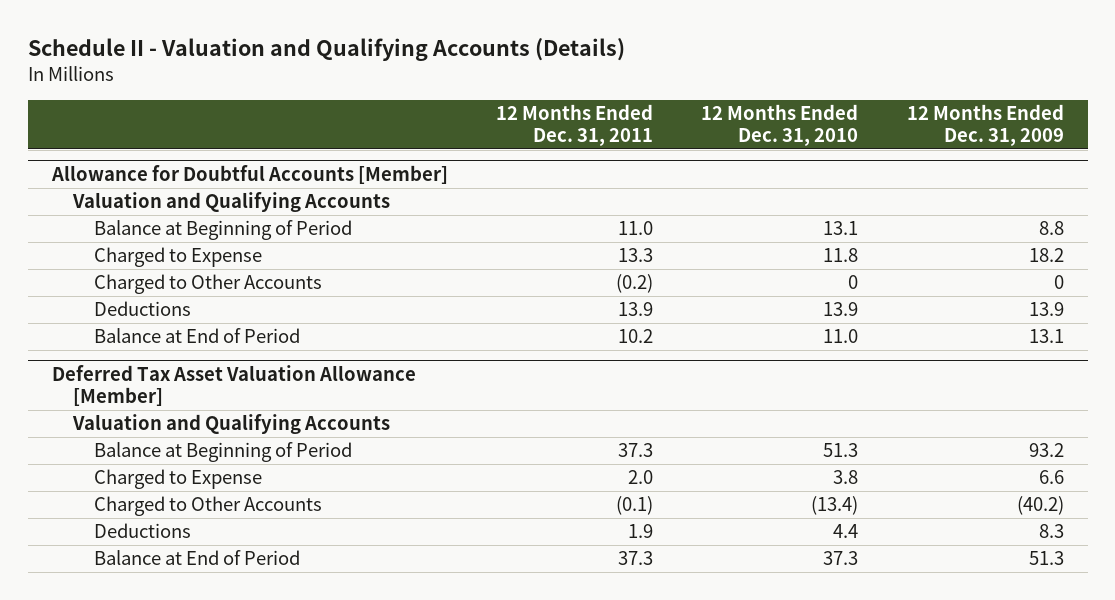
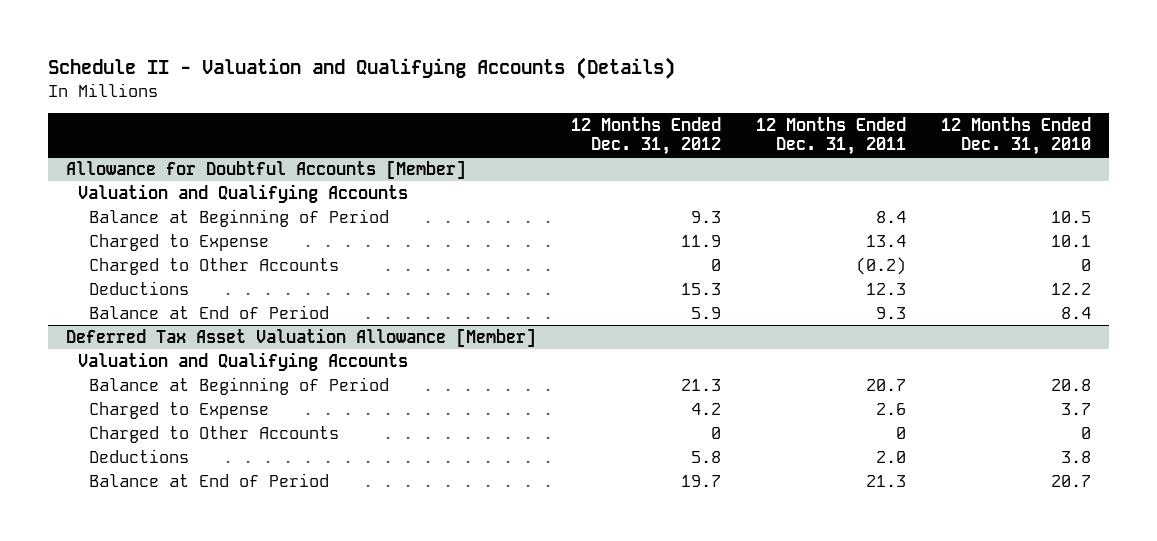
[906,104,1064,146] 12 Months Ended Dec. 31, 2009 -> none
none -> [571,116,722,156] 12 Months Ended Dec. 31, 2012
[618,221,654,236] 11.0 -> [876,210,907,223] 8.4
[823,221,859,236] 13.1 -> [1051,210,1092,223] 10.5
[618,248,654,263] 13.3 -> [866,234,907,247] 13.4
[823,248,859,263] 11.8 -> [1051,234,1092,247] 10.1
[618,302,654,317] 13.9 -> [866,282,907,295] 12.3
[823,302,859,317] 13.9 -> [1051,282,1092,295] 12.2
[618,329,654,344] 10.2 -> [876,306,907,319] 9.3
[823,329,859,344] 11.0 -> [1061,306,1092,319] 8.4
[618,443,654,458] 37.3 -> [866,378,907,391] 20.7
[823,443,859,458] 51.3 -> [1051,378,1092,391] 20.8
[628,470,654,485] 2.0 -> [876,402,907,415] 2.6
[833,470,859,485] 3.8 -> [1061,402,1092,415] 3.7
[616,496,654,516] (0.1) -> [896,426,907,439] 0
[811,496,859,516] (13.4) -> [1081,426,1092,439] 0
[628,524,654,539] 1.9 -> [876,450,907,463] 2.0
[833,524,859,539] 4.4 -> [1061,450,1092,463] 3.8
[618,551,654,566] 37.3 -> [866,474,907,487] 21.3
[823,551,859,566] 37.3 -> [1051,474,1092,487] 20.7

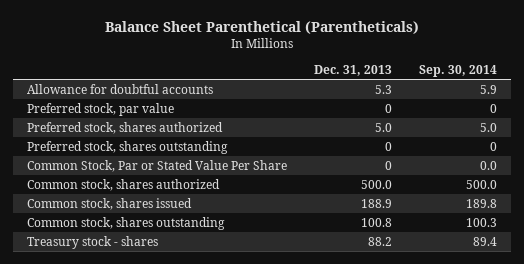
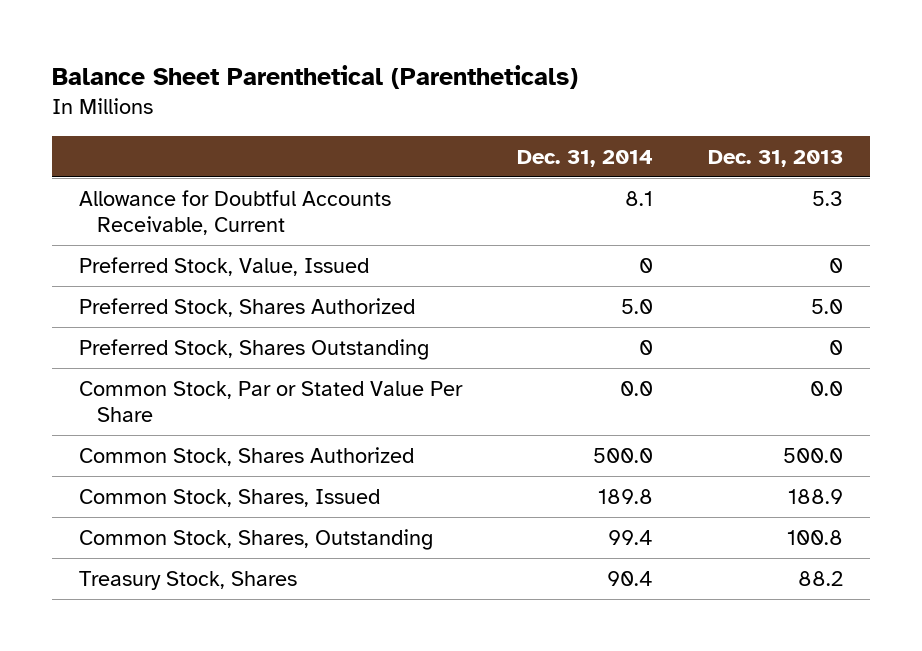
[419,64,498,77] Sep. 30, 2014 -> none
none -> [517,149,654,167] Dec. 31, 2014
[26,83,213,94] Allowance for doubtful accounts -> [79,189,392,235] Allowance for Doubtful Accounts Receivable, Current
[26,102,174,116] Preferred stock, par value -> [79,256,370,276] Preferred Stock, Value, Issued
[26,121,223,134] Preferred stock, shares authorized -> [79,297,416,317] Preferred Stock, Shares Authorized
[26,140,228,154] Preferred stock, shares outstanding -> [79,338,430,360] Preferred Stock, Shares Outstanding
[385,160,393,170] 0 -> [809,380,843,396] 0.0
[26,178,220,191] Common stock, shares authorized -> [79,446,415,466] Common Stock, Shares Authorized
[26,197,192,210] Common stock, shares issued -> [79,488,381,507] Common Stock, Shares, Issued
[26,216,225,230] Common stock, shares outstanding -> [79,528,434,550] Common Stock, Shares, Outstanding
[26,235,158,249] Treasury stock - shares -> [79,570,298,590] Treasury Stock, Shares

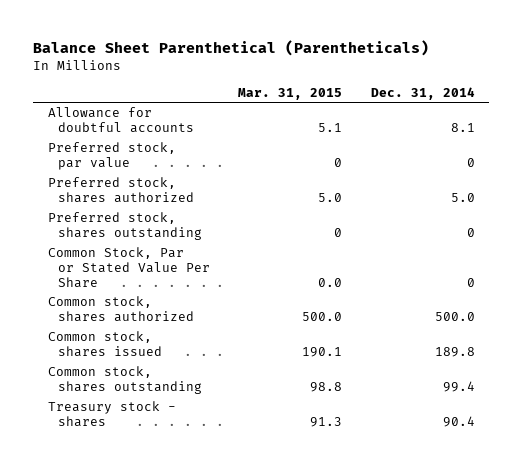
[707,149,843,167] Dec. 31, 2013 -> none
none -> [238,87,343,100] Mar. 31, 2015
[79,189,392,235] Allowance for Doubtful Accounts Receivable, Current -> [47,107,194,133] Allowance for doubtful accounts
[79,256,370,276] Preferred Stock, Value, Issued -> [47,142,176,170] Preferred stock, par value
[79,297,416,317] Preferred Stock, Shares Authorized -> [47,177,194,203] Preferred stock, shares authorized
[79,338,430,360] Preferred Stock, Shares Outstanding -> [47,212,202,240] Preferred stock, shares outstanding
[620,380,654,396] 0.0 -> [466,277,475,287] 0
[79,446,415,466] Common Stock, Shares Authorized -> [47,296,194,322] Common stock, shares authorized
[79,488,381,507] Common Stock, Shares, Issued -> [47,331,162,357] Common stock, shares issued
[79,528,434,550] Common Stock, Shares, Outstanding -> [47,366,202,394] Common stock, shares outstanding
[79,570,298,590] Treasury Stock, Shares -> [47,401,176,427] Treasury stock - shares

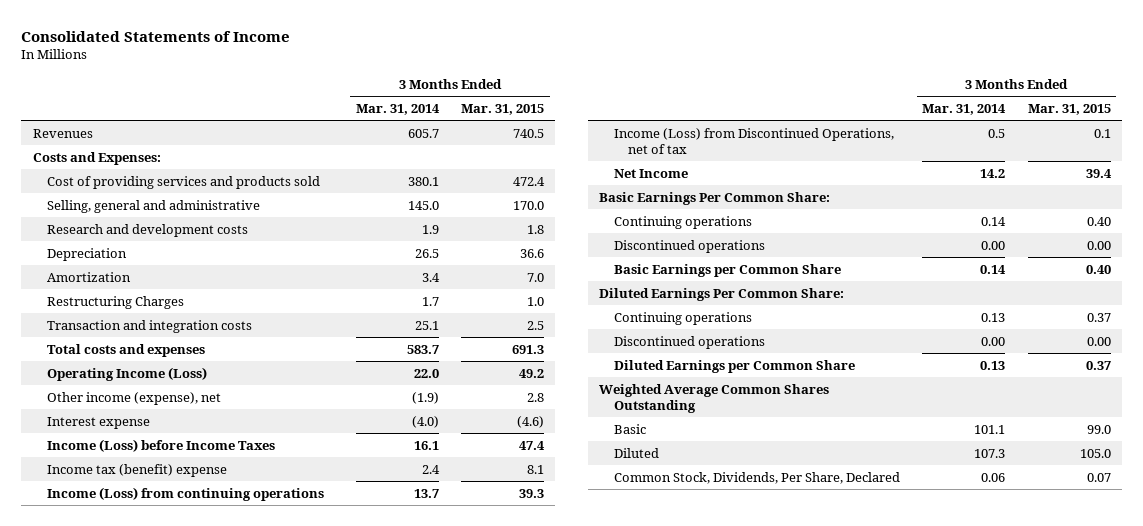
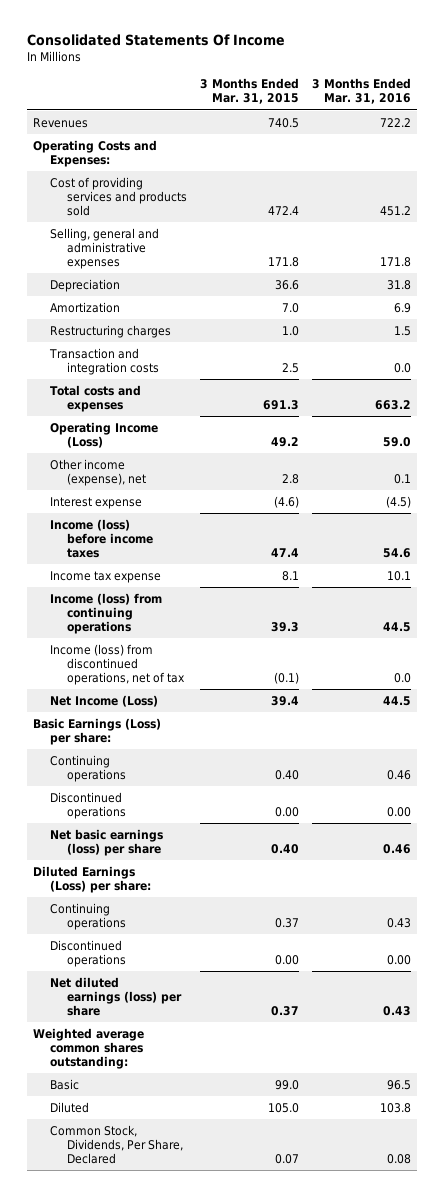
[21,30,291,42] Consolidated Statements of Income -> [26,34,285,47] Consolidated Statements Of Income
[355,104,440,116] Mar. 31, 2014 -> none
none -> [311,78,411,105] 3 Months Ended Mar. 31, 2016
[32,151,161,165] Costs and Expenses: -> [33,139,158,167] Operating Costs and Expenses:
[47,223,249,237] Research and development costs -> none
[47,199,261,213] Selling, general and administrative -> [49,227,159,269] Selling, general and administrative expenses
[513,200,545,210] 170.0 -> [267,256,299,267] 171.8
[47,295,185,309] Restructuring Charges -> [49,324,171,338] Restructuring charges
[47,438,276,452] Income (Loss) before Income Taxes -> [49,518,153,558] Income (loss) before income taxes
[47,463,228,477] Income tax (benefit) expense -> [49,570,161,583] Income tax expense
[47,486,325,501] Income (Loss) from continuing operations -> [49,592,162,634] Income (loss) from continuing operations
[613,127,894,154] Income (Loss) from Discontinued Operations, net of tax -> [49,643,185,685] Income (loss) from discontinued operations, net of tax
[1093,128,1111,138] 0.1 -> [273,671,299,684] (0.1)
[613,168,688,178] Net Income -> [49,694,158,707] Net Income (Loss)
[598,191,830,205] Basic Earnings Per Common Share: -> [33,717,162,745] Basic Earnings (Loss) per share:
[613,263,841,277] Basic Earnings per Common Share -> [49,828,163,856] Net basic earnings (loss) per share
[598,287,844,301] Diluted Earnings Per Common Share: -> [33,865,151,893] Diluted Earnings (Loss) per share:
[613,359,855,373] Diluted Earnings per Common Share -> [49,976,182,1016] Net diluted earnings (loss) per share
[598,383,829,413] Weighted Average Common Shares Outstanding -> [33,1027,145,1069] Weighted average common shares outstanding:

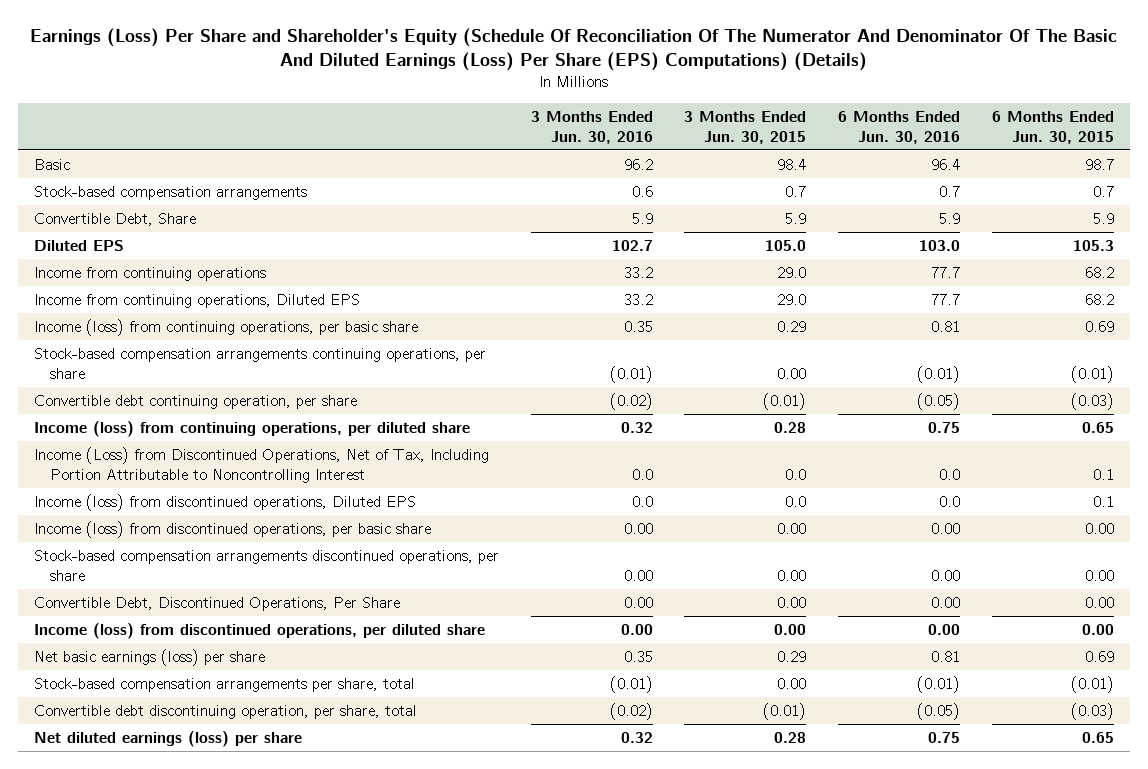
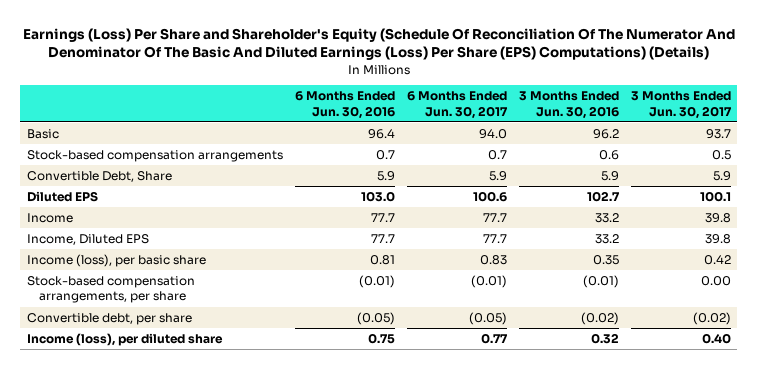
[684,110,807,144] 3 Months Ended Jun. 30, 2015 -> none
[991,110,1114,144] 6 Months Ended Jun. 30, 2015 -> none
none -> [406,91,508,119] 6 Months Ended Jun. 30, 2017
none -> [630,91,732,119] 3 Months Ended Jun. 30, 2017
[34,446,490,483] Income (Loss) from Discontinued Operations, Net of Tax, Including Portion Attributable to Noncontrolling Interest -> none
[34,493,417,511] Income (loss) from discontinued operations, Diluted EPS -> none
[34,520,432,538] Income (loss) from discontinued operations, per basic share -> none
[34,549,500,581] Stock-based compensation arrangements discontinued operations, per share -> none
[34,596,401,611] Convertible Debt, Discontinued Operations, Per Share -> none
[34,622,486,639] Income (loss) from discontinued operations, per diluted share -> none
[34,648,266,666] Net basic earnings (loss) per share -> none
[34,677,416,692] Stock-based compensation arrangements per share, total -> none
[34,704,418,719] Convertible debt discontinuing operation, per share, total -> none
[34,730,303,747] Net diluted earnings (loss) per share -> none
[34,266,267,281] Income from continuing operations -> [26,212,73,223] Income
[34,293,361,308] Income from continuing operations, Diluted EPS -> [26,233,149,245] Income, Diluted EPS
[34,318,419,336] Income (loss) from continuing operations, per basic share -> [26,253,206,267] Income (loss), per basic share
[34,347,487,379] Stock-based compensation arrangements continuing operations, per share -> [26,275,195,304] Stock-based compensation arrangements, per share
[34,394,358,409] Convertible debt continuing operation, per share -> [26,312,192,325] Convertible debt, per share
[34,420,471,437] Income (loss) from continuing operations, per diluted share -> [26,332,223,346] Income (loss), per diluted share

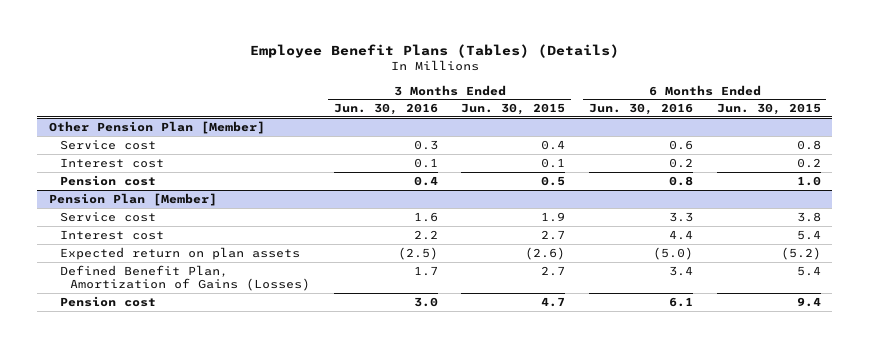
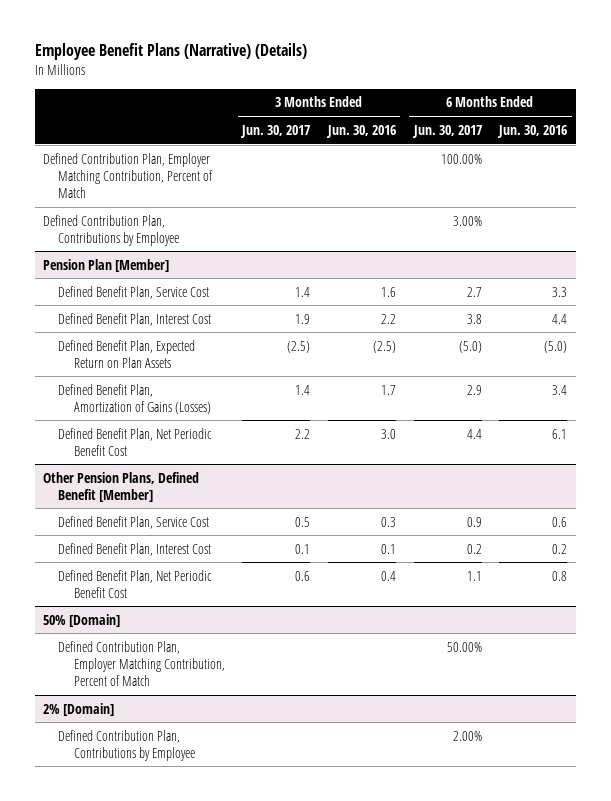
[249,44,619,59] Employee Benefit Plans (Tables) (Details) -> [34,43,307,61] Employee Benefit Plans (Narrative) (Details)
[461,103,566,116] Jun. 30, 2015 -> none
[716,103,821,116] Jun. 30, 2015 -> none
none -> [240,124,311,138] Jun. 30, 2017
none -> [411,124,482,138] Jun. 30, 2017
[49,120,266,134] Other Pension Plan [Member] -> none
[59,139,156,150] Service cost -> none
[59,157,164,168] Interest cost -> none
[59,174,156,186] Pension cost -> none
none -> [43,152,214,198] Defined Contribution Plan, Employer Matching Contribution, Percent of Match
none -> [43,214,180,246] Defined Contribution Plan, Contributions by Employee
[59,211,156,222] Service cost -> [58,285,210,299] Defined Benefit Plan, Service Cost
[59,229,164,240] Interest cost -> [58,312,212,326] Defined Benefit Plan, Interest Cost
[59,246,300,260] Expected return on plan assets -> [58,339,196,368] Defined Benefit Plan, Expected Return on Plan Assets
[59,295,156,307] Pension cost -> [58,427,213,456] Defined Benefit Plan, Net Periodic Benefit Cost
none -> [43,471,200,502] Other Pension Plans, Defined Benefit [Member]
none -> [58,515,210,529] Defined Benefit Plan, Service Cost
none -> [58,542,212,556] Defined Benefit Plan, Interest Cost
none -> [58,569,213,598] Defined Benefit Plan, Net Periodic Benefit Cost
none -> [43,613,121,627] 50% [Domain]
none -> [58,640,225,686] Defined Contribution Plan, Employer Matching Contribution, Percent of Match
none -> [43,702,115,716] 2% [Domain]
none -> [58,729,195,761] Defined Contribution Plan, Contributions by Employee

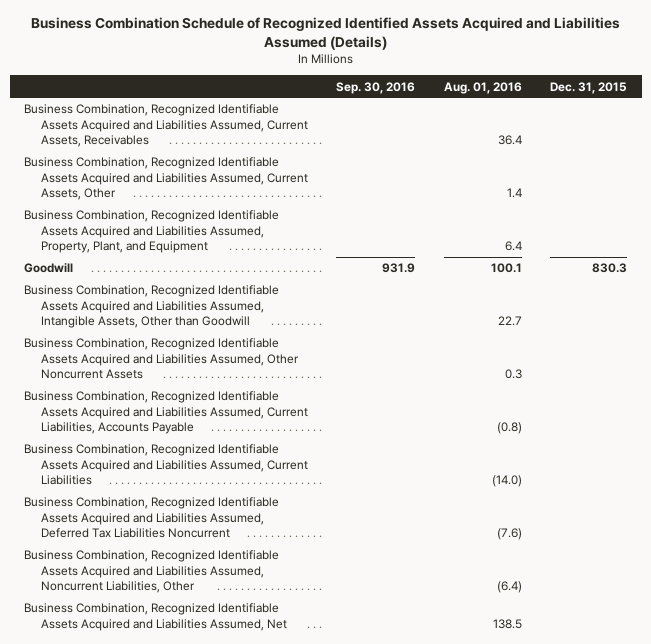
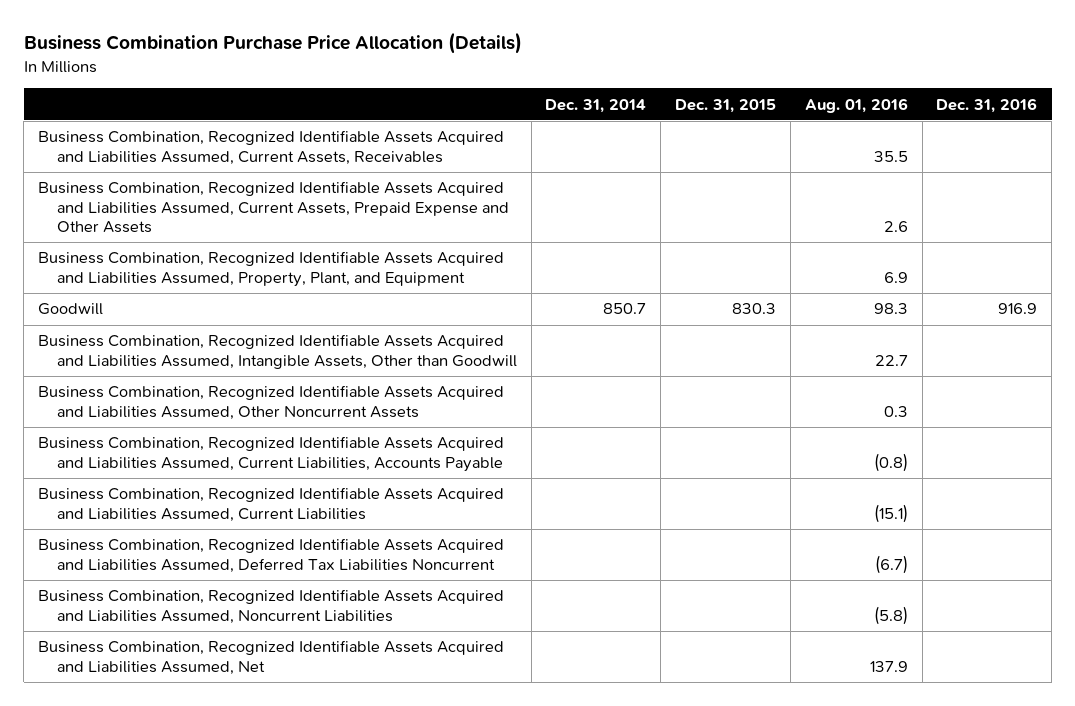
[30,17,620,51] Business Combination Schedule of Recognized Identified Assets Acquired and Liabilities Assumed (Details) -> [23,32,522,55] Business Combination Purchase Price Allocation (Details)
[336,81,416,94] Sep. 30, 2016 -> none
none -> [545,98,647,113] Dec. 31, 2014
none -> [936,97,1038,113] Dec. 31, 2016
[497,135,522,146] 36.4 -> [873,150,908,162] 35.5
[24,157,308,201] Business Combination, Recognized Identifiable Assets Acquired and Liabilities Assumed, Current Assets, Other -> [37,181,509,234] Business Combination, Recognized Identifiable Assets Acquired and Liabilities Assumed, Current Assets, Prepaid Expense and Other Assets
[506,188,522,199] 1.4 -> [883,221,908,233] 2.6
[504,241,522,252] 6.4 -> [883,271,908,283] 6.9
[490,263,522,274] 100.1 -> [873,303,908,315] 98.3
[491,475,522,488] (14.0) -> [873,503,908,523] (15.1)
[496,528,522,541] (7.6) -> [874,554,908,574] (6.7)
[24,550,280,594] Business Combination, Recognized Identifiable Assets Acquired and Liabilities Assumed, Noncurrent Liabilities, Other -> [37,589,504,624] Business Combination, Recognized Identifiable Assets Acquired and Liabilities Assumed, Noncurrent Liabilities
[496,581,522,594] (6.4) -> [873,605,908,625] (5.8)
[492,618,522,629] 138.5 -> [869,660,908,672] 137.9

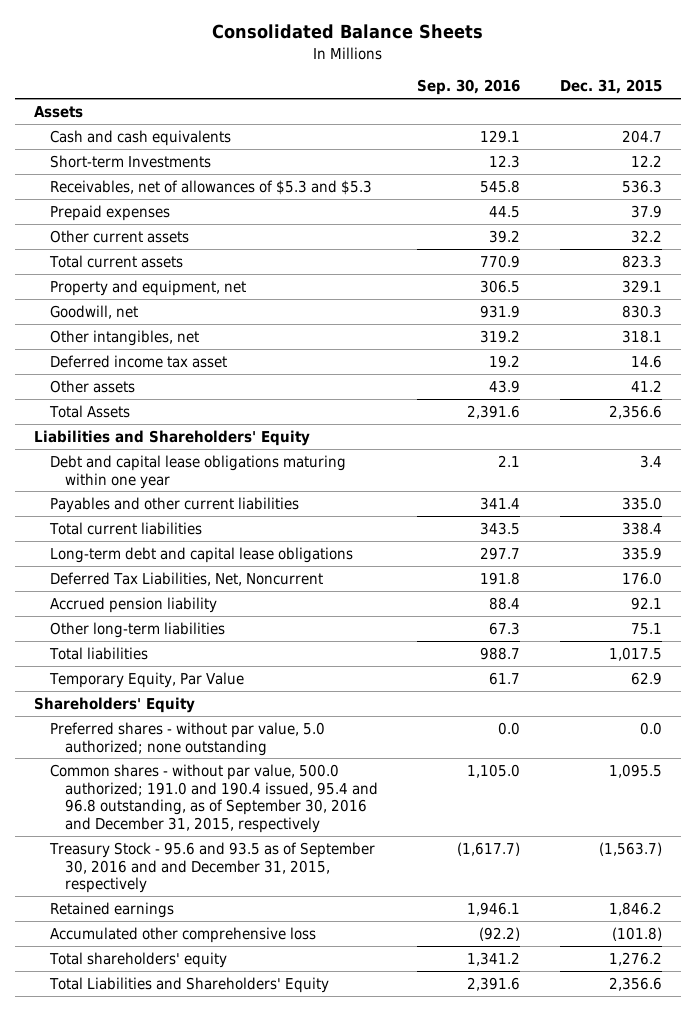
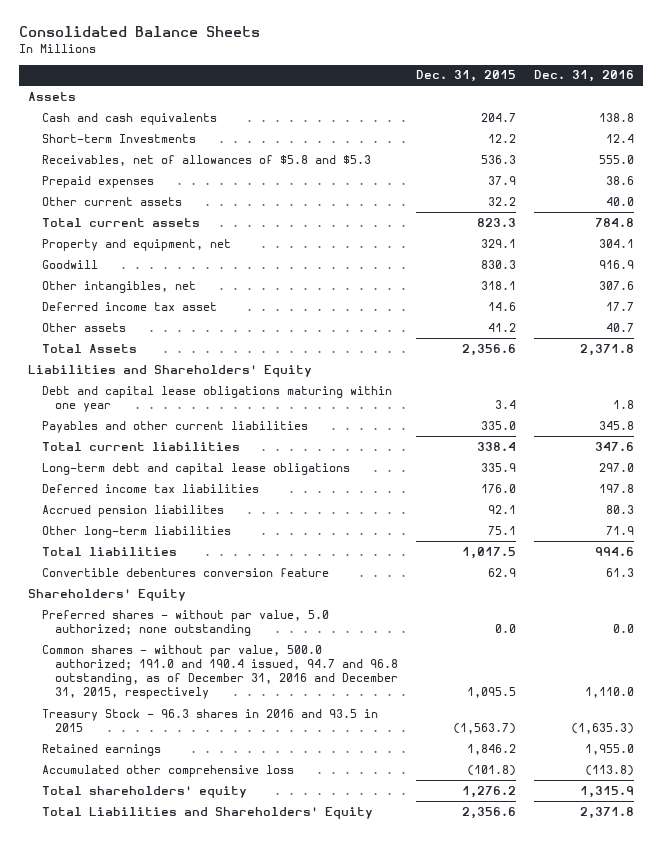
[417,79,521,96] Sep. 30, 2016 -> none
none -> [534,70,635,83] Dec. 31, 2016
[49,179,372,195] Receivables, net of allowances of $5.3 and $5.3 -> [41,154,371,166] Receivables, net of allowances of $5.8 and $5.3
[49,304,138,319] Goodwill, net -> [41,259,98,269] Goodwill
[49,571,323,586] Deferred Tax Liabilities, Net, Noncurrent -> [41,483,259,493] Deferred income tax liabilities
[49,596,217,613] Accrued pension liability -> [41,504,224,517] Accrued pension liabilites
[48,671,244,688] Temporary Equity, Par Value -> [41,567,329,577] Convertible debentures conversion feature
[49,763,379,833] Common shares - without par value, 500.0 authorized; 191.0 and 190.4 issued, 95.4 and 96.8 outstanding, as of September 30, 2016 and December 31, 2015, respectively -> [41,644,399,700] Common shares - without par value, 500.0 authorized; 191.0 and 190.4 issued, 94.7 and 96.8 outstanding, as of December 31, 2016 and December 31, 2015, respectively
[48,841,375,894] Treasury Stock - 95.6 and 93.5 as of September 30, 2016 and and December 31, 2015, respectively -> [41,708,378,733] Treasury Stock - 96.3 shares in 2016 and 93.5 in 2015

